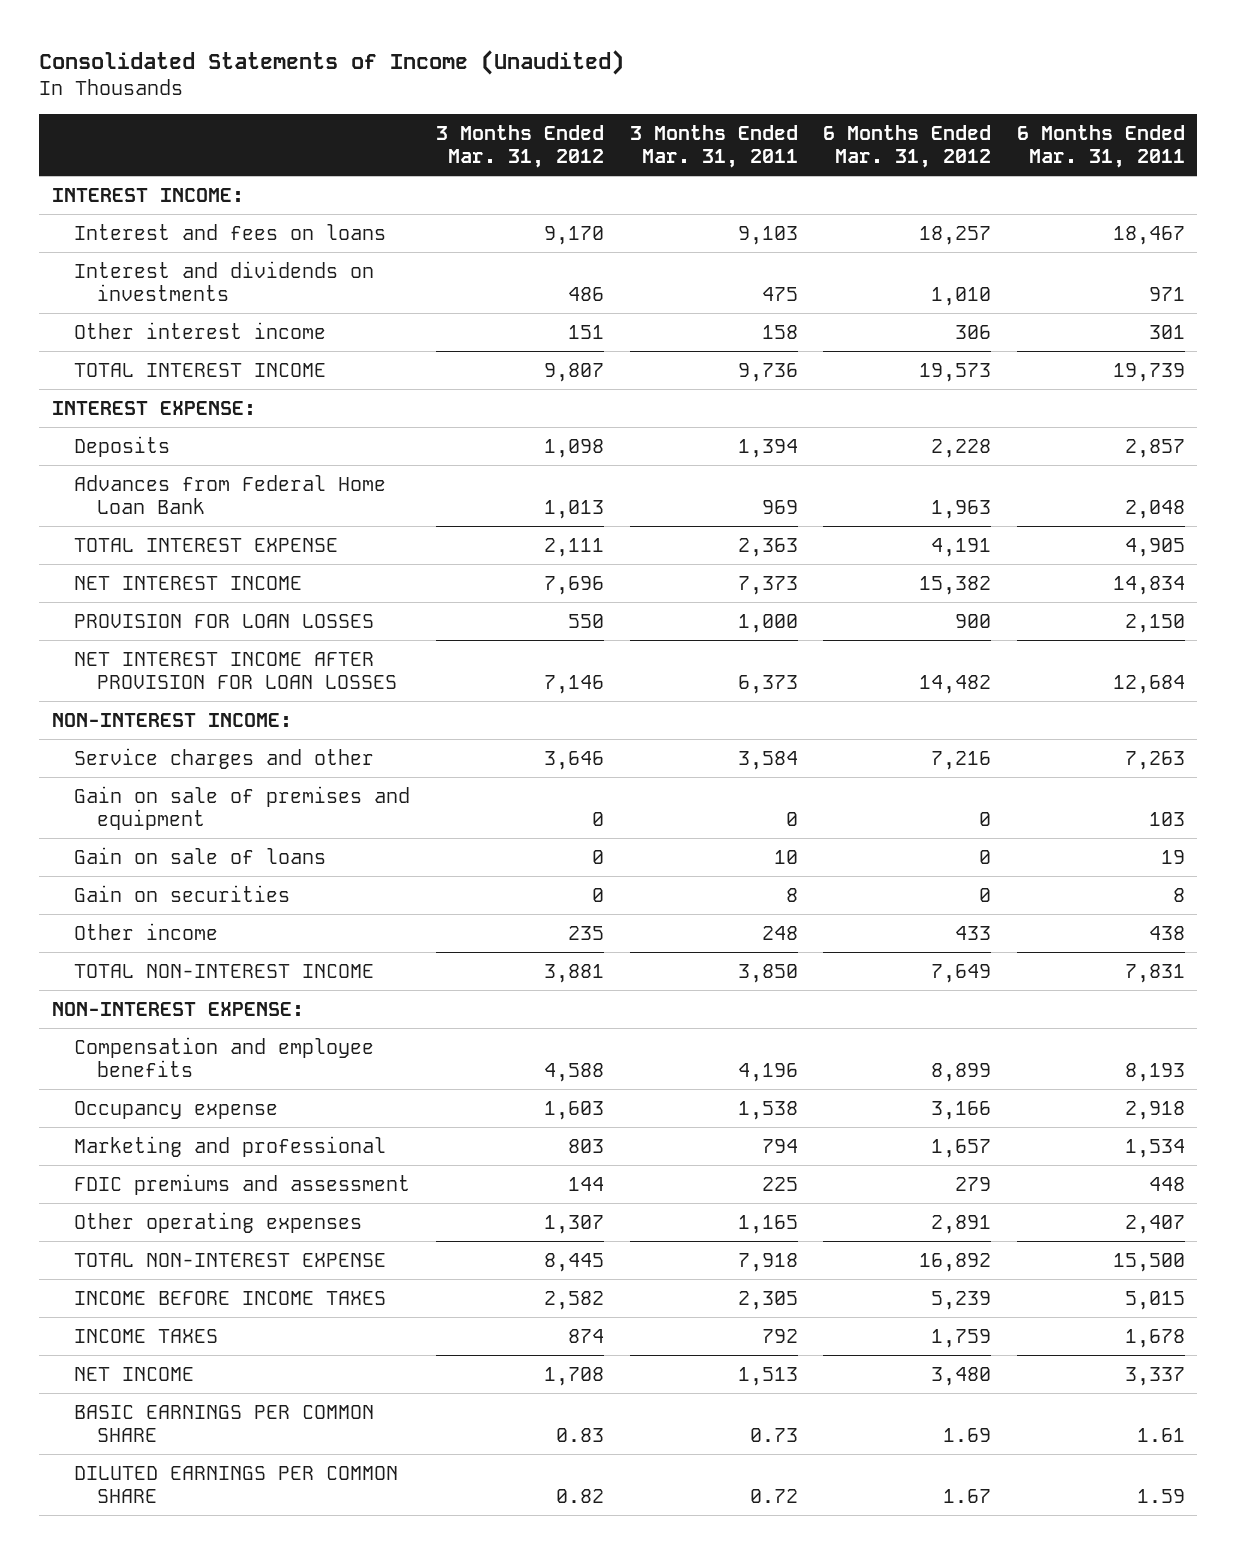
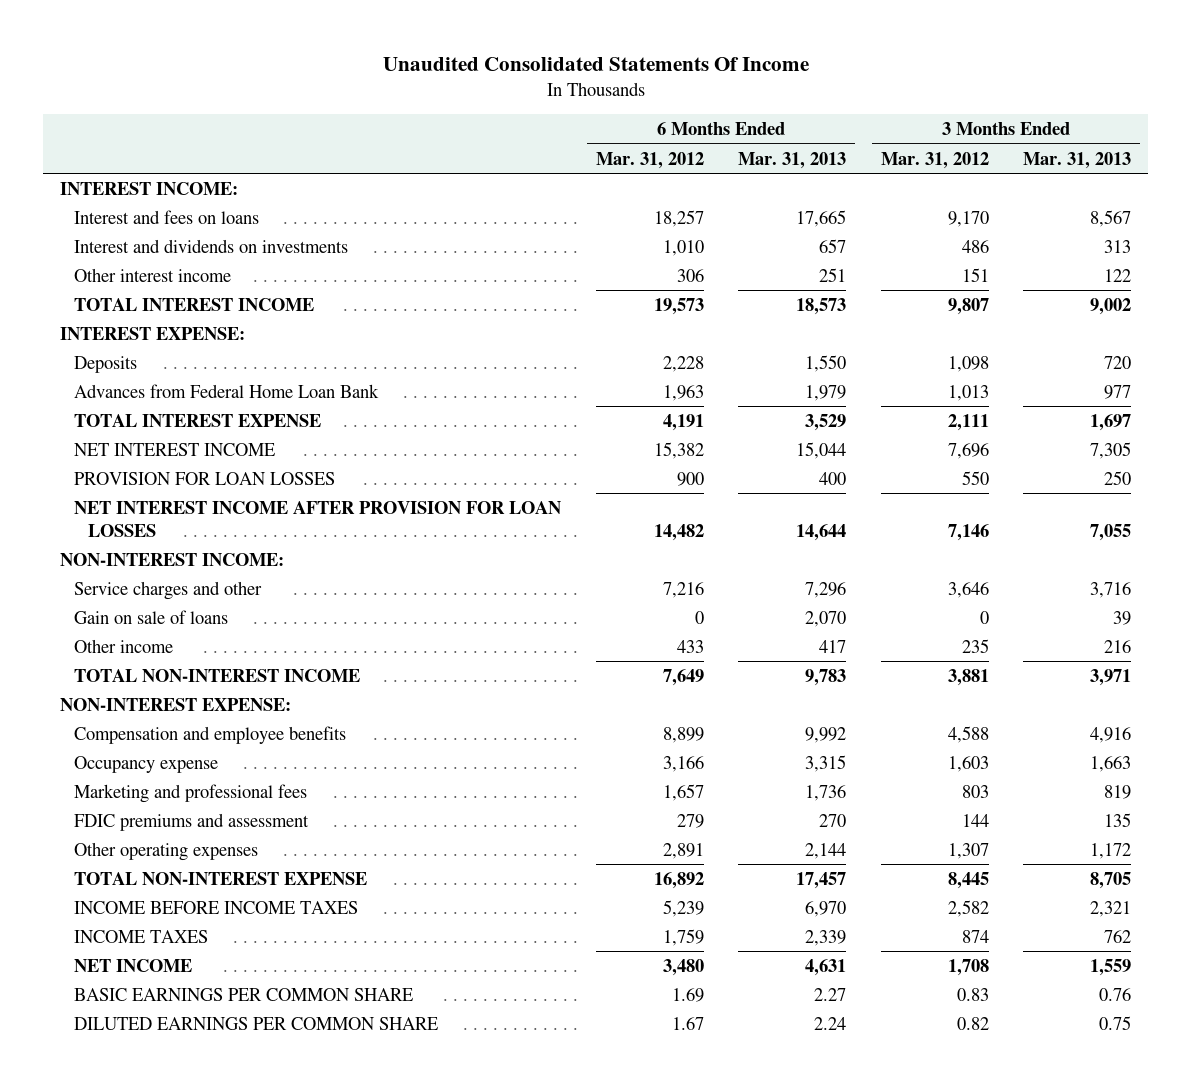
[39,49,625,75] Consolidated Statements of Income (Unaudited) -> [382,57,809,72] Unaudited Consolidated Statements Of Income
[629,125,798,169] 3 Months Ended Mar. 31, 2011 -> none
[1016,125,1185,169] 6 Months Ended Mar. 31, 2011 -> none
none -> [738,151,847,169] Mar. 31, 2013
none -> [1023,151,1132,169] Mar. 31, 2013
[74,785,411,830] Gain on sale of premises and equipment -> none
[74,884,291,902] Gain on securities -> none
[74,1135,387,1157] Marketing and professional -> [73,783,307,803] Marketing and professional fees

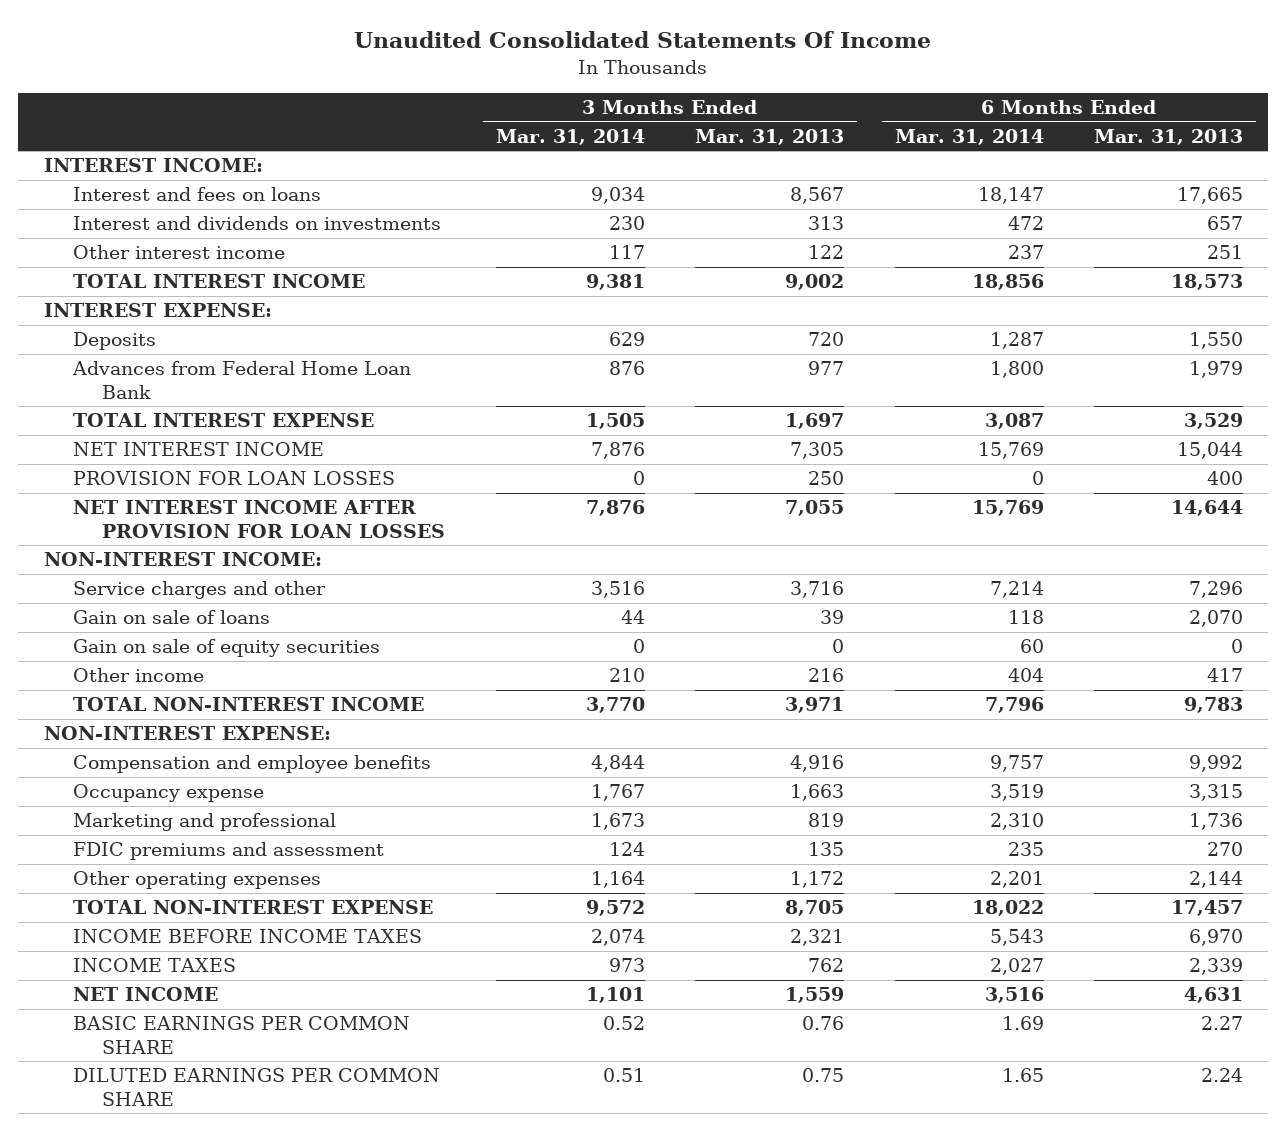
[595,151,704,169] Mar. 31, 2012 -> none
[880,151,989,169] Mar. 31, 2012 -> none
none -> [495,128,645,145] Mar. 31, 2014
none -> [894,128,1044,145] Mar. 31, 2014
none -> [73,639,381,658] Gain on sale of equity securities
[73,783,307,803] Marketing and professional fees -> [73,813,337,832] Marketing and professional

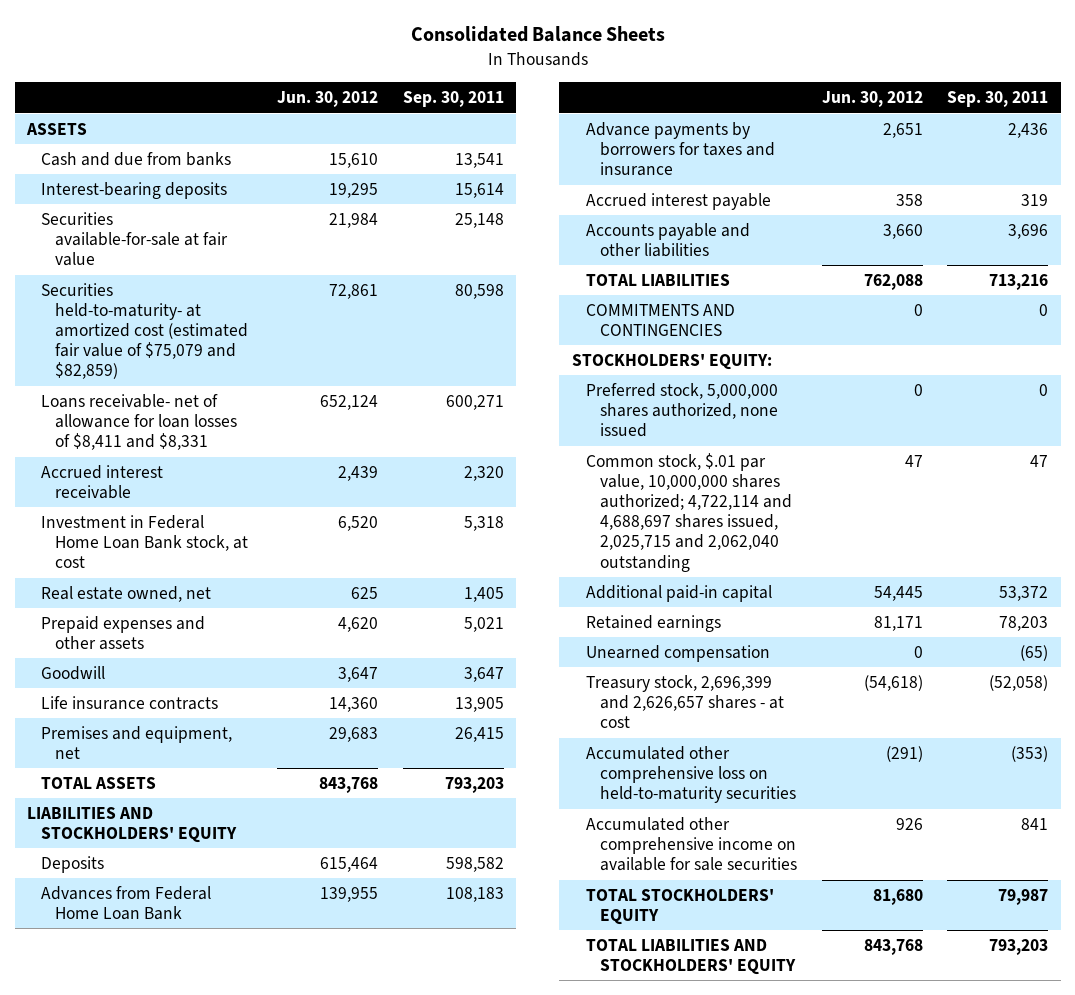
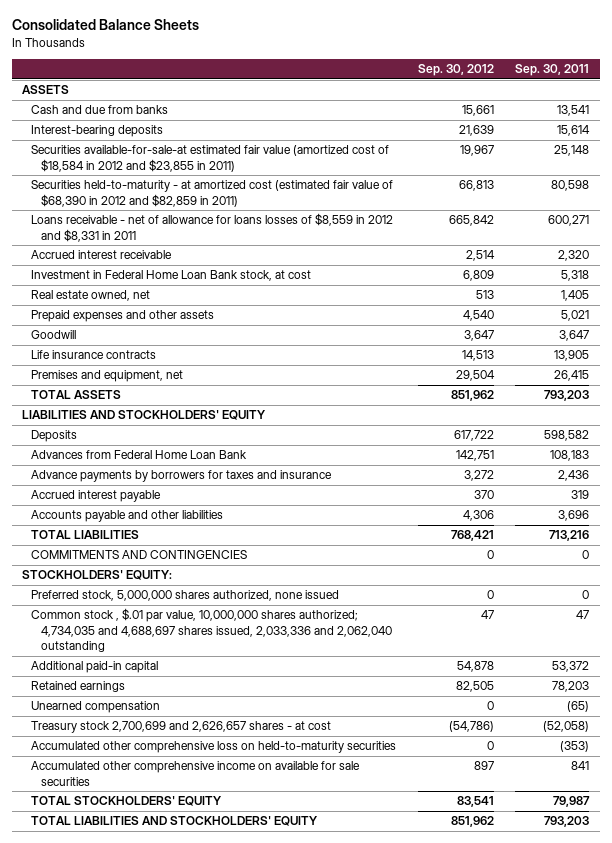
[276,91,378,108] Jun. 30, 2012 -> none
none -> [417,64,494,77] Sep. 30, 2012
[40,211,228,267] Securities available-for-sale at fair value -> [31,145,390,172] Securities available-for-sale-at estimated fair value (amortized cost of $18,584 in 2012 and $23,855 in 2011)
[40,282,248,380] Securities held-to-maturity- at amortized cost (estimated fair value of $75,079 and $82,859) -> [31,180,394,207] Securities held-to-maturity - at amortized cost (estimated fair value of $68,390 in 2012 and $82,859 in 2011)
[40,393,237,451] Loans receivable- net of allowance for loan losses of $8,411 and $8,331 -> [31,213,394,242] Loans receivable - net of allowance for loans losses of $8,559 in 2012 and $8,331 in 2011
[585,452,792,572] Common stock, $.01 par value, 10,000,000 shares authorized; 4,722,114 and 4,688,697 shares issued, 2,025,715 and 2,062,040 outstanding -> [31,608,392,652] Common stock , $.01 par value, 10,000,000 shares authorized; 4,734,035 and 4,688,697 shares issued, 2,033,336 and 2,062,040 outstanding
[585,674,784,729] Treasury stock, 2,696,399 and 2,626,657 shares - at cost -> [31,721,332,734] Treasury stock 2,700,699 and 2,626,657 shares - at cost

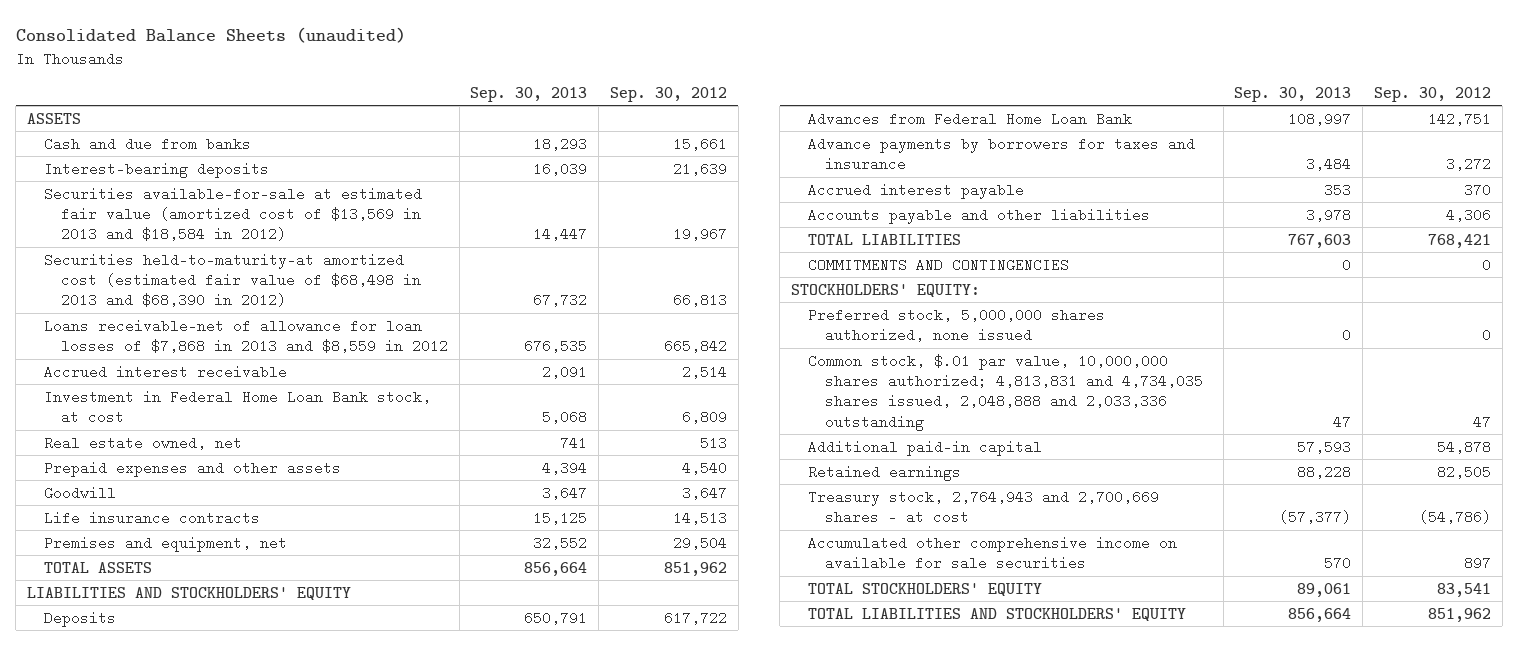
[11,19,199,31] Consolidated Balance Sheets -> [15,27,406,44] Consolidated Balance Sheets (unaudited)
[515,64,590,77] Sep. 30, 2011 -> none
none -> [470,86,588,102] Sep. 30, 2013
[31,145,390,172] Securities available-for-sale-at estimated fair value (amortized cost of $18,584 in 2012 and $23,855 in 2011) -> [43,186,422,242] Securities available-for-sale at estimated fair value (amortized cost of $13,569 in 2013 and $18,584 in 2012)
[31,180,394,207] Securities held-to-maturity - at amortized cost (estimated fair value of $68,390 in 2012 and $82,859 in 2011) -> [43,252,421,308] Securities held-to-maturity-at amortized cost (estimated fair value of $68,498 in 2013 and $68,390 in 2012)
[31,213,394,242] Loans receivable - net of allowance for loans losses of $8,559 in 2012 and $8,331 in 2011 -> [43,318,448,353] Loans receivable-net of allowance for loan losses of $7,868 in 2013 and $8,559 in 2012
[31,608,392,652] Common stock , $.01 par value, 10,000,000 shares authorized; 4,734,035 and 4,688,697 shares issued, 2,033,336 and 2,062,040 outstanding -> [807,353,1203,431] Common stock, $.01 par value, 10,000,000 shares authorized; 4,813,831 and 4,734,035 shares issued, 2,048,888 and 2,033,336 outstanding
[31,701,161,714] Unearned compensation -> none
[31,741,397,754] Accumulated other comprehensive loss on held-to-maturity securities -> none
[31,721,332,734] Treasury stock 2,700,699 and 2,626,657 shares - at cost -> [807,489,1159,524] Treasury stock, 2,764,943 and 2,700,669 shares - at cost

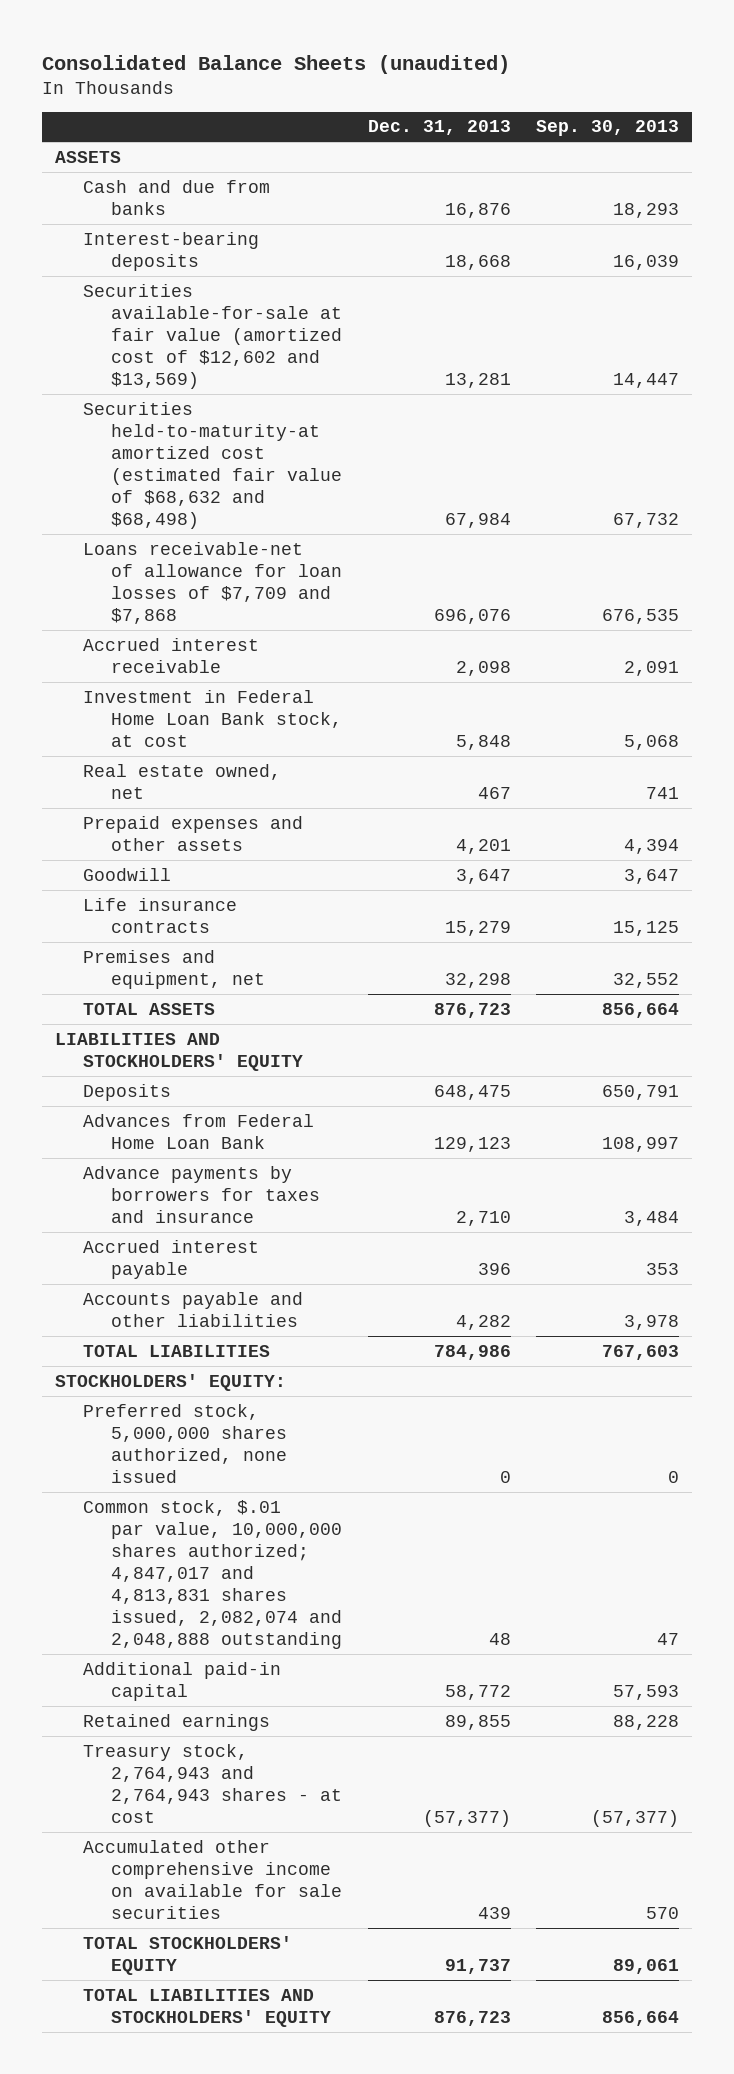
[610,86,728,102] Sep. 30, 2012 -> none
none -> [367,120,511,136] Dec. 31, 2013
[43,186,422,242] Securities available-for-sale at estimated fair value (amortized cost of $13,569 in 2013 and $18,584 in 2012) -> [83,283,342,389] Securities available-for-sale at fair value (amortized cost of $12,602 and $13,569)
[43,252,421,308] Securities held-to-maturity-at amortized cost (estimated fair value of $68,498 in 2013 and $68,390 in 2012) -> [83,401,342,529] Securities held-to-maturity-at amortized cost (estimated fair value of $68,632 and $68,498)
[43,318,448,353] Loans receivable-net of allowance for loan losses of $7,868 in 2013 and $8,559 in 2012 -> [83,541,342,624] Loans receivable-net of allowance for loan losses of $7,709 and $7,868
[807,257,1069,272] COMMITMENTS AND CONTINGENCIES -> none
[807,353,1203,431] Common stock, $.01 par value, 10,000,000 shares authorized; 4,813,831 and 4,734,035 shares issued, 2,048,888 and 2,033,336 outstanding -> [83,1499,342,1649] Common stock, $.01 par value, 10,000,000 shares authorized; 4,847,017 and 4,813,831 shares issued, 2,082,074 and 2,048,888 outstanding
[807,489,1159,524] Treasury stock, 2,764,943 and 2,700,669 shares - at cost -> [83,1743,342,1823] Treasury stock, 2,764,943 and 2,764,943 shares - at cost

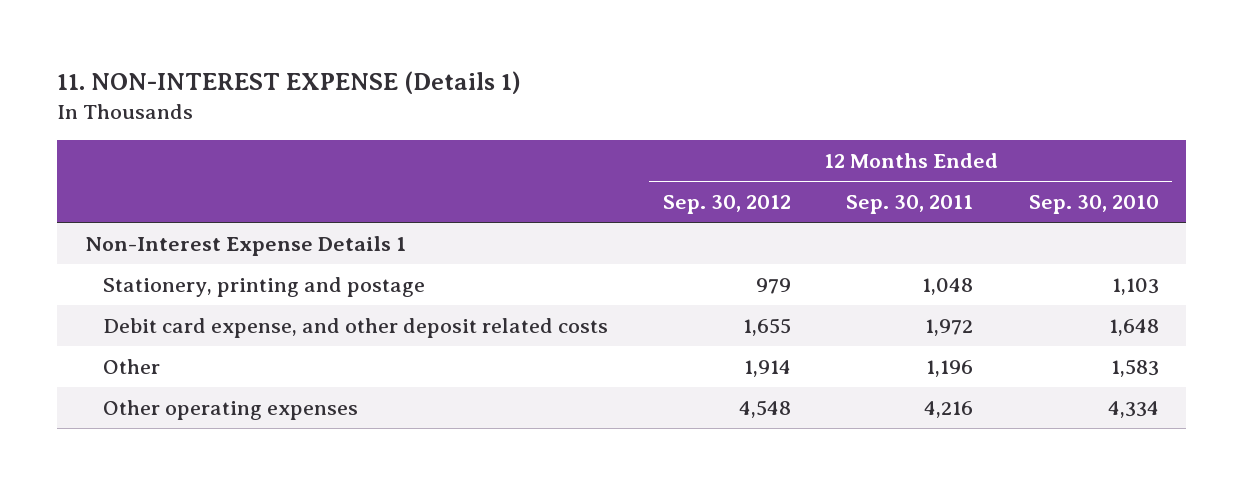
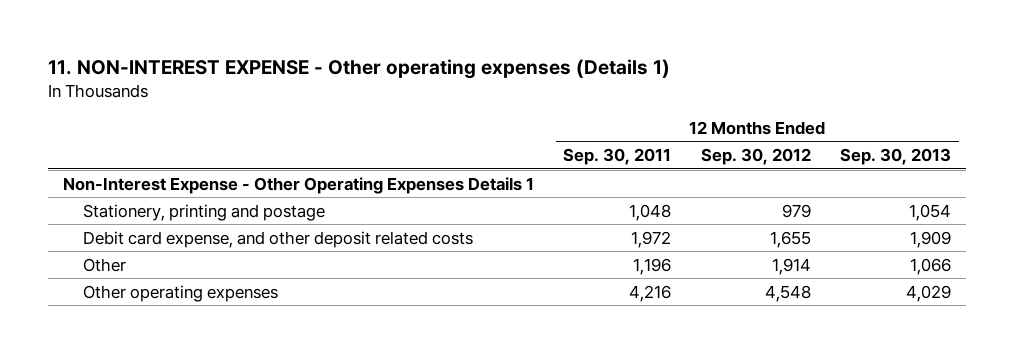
[57,71,522,95] 11. NON-INTEREST EXPENSE (Details 1) -> [48,59,671,80] 11. NON-INTEREST EXPENSE - Other operating expenses (Details 1)
[1028,194,1159,214] Sep. 30, 2010 -> none
none -> [840,148,952,166] Sep. 30, 2013
[84,235,406,256] Non-Interest Expense Details 1 -> [62,176,534,194] Non-Interest Expense - Other Operating Expenses Details 1

